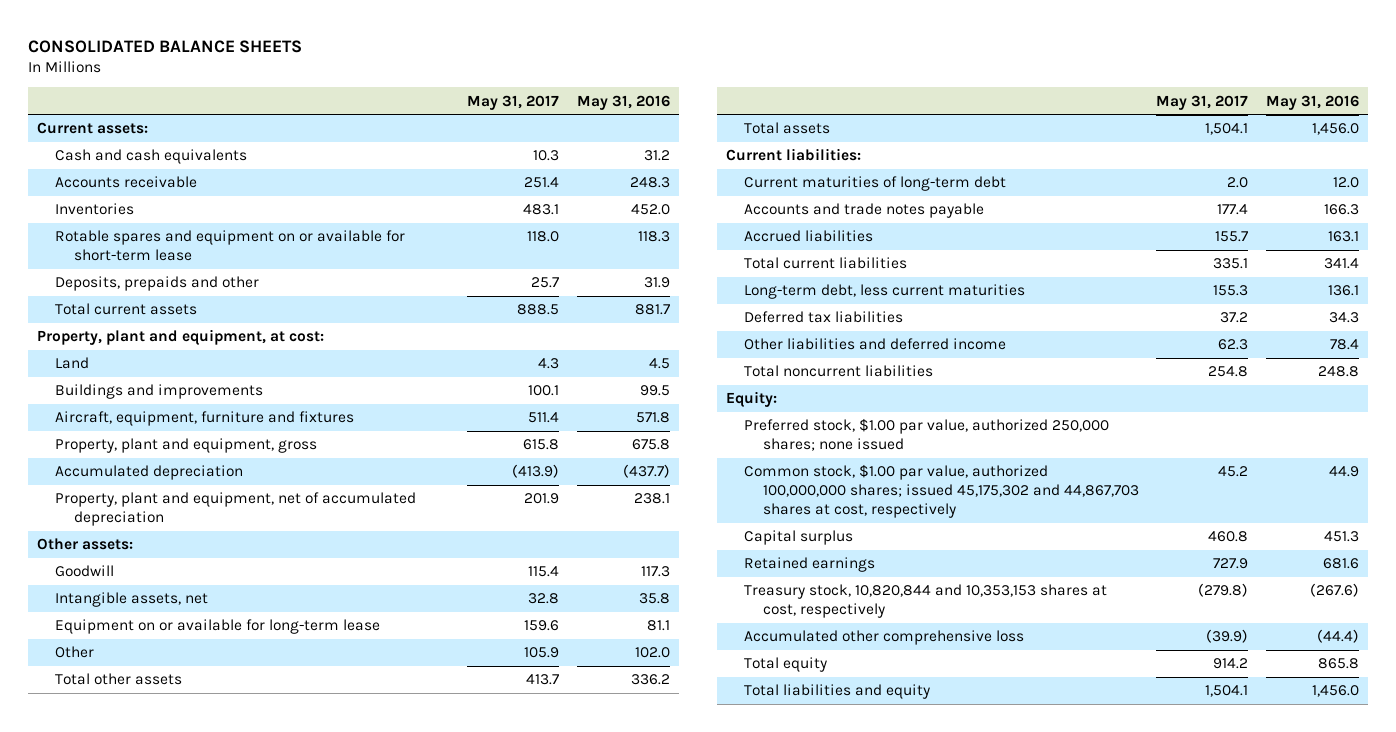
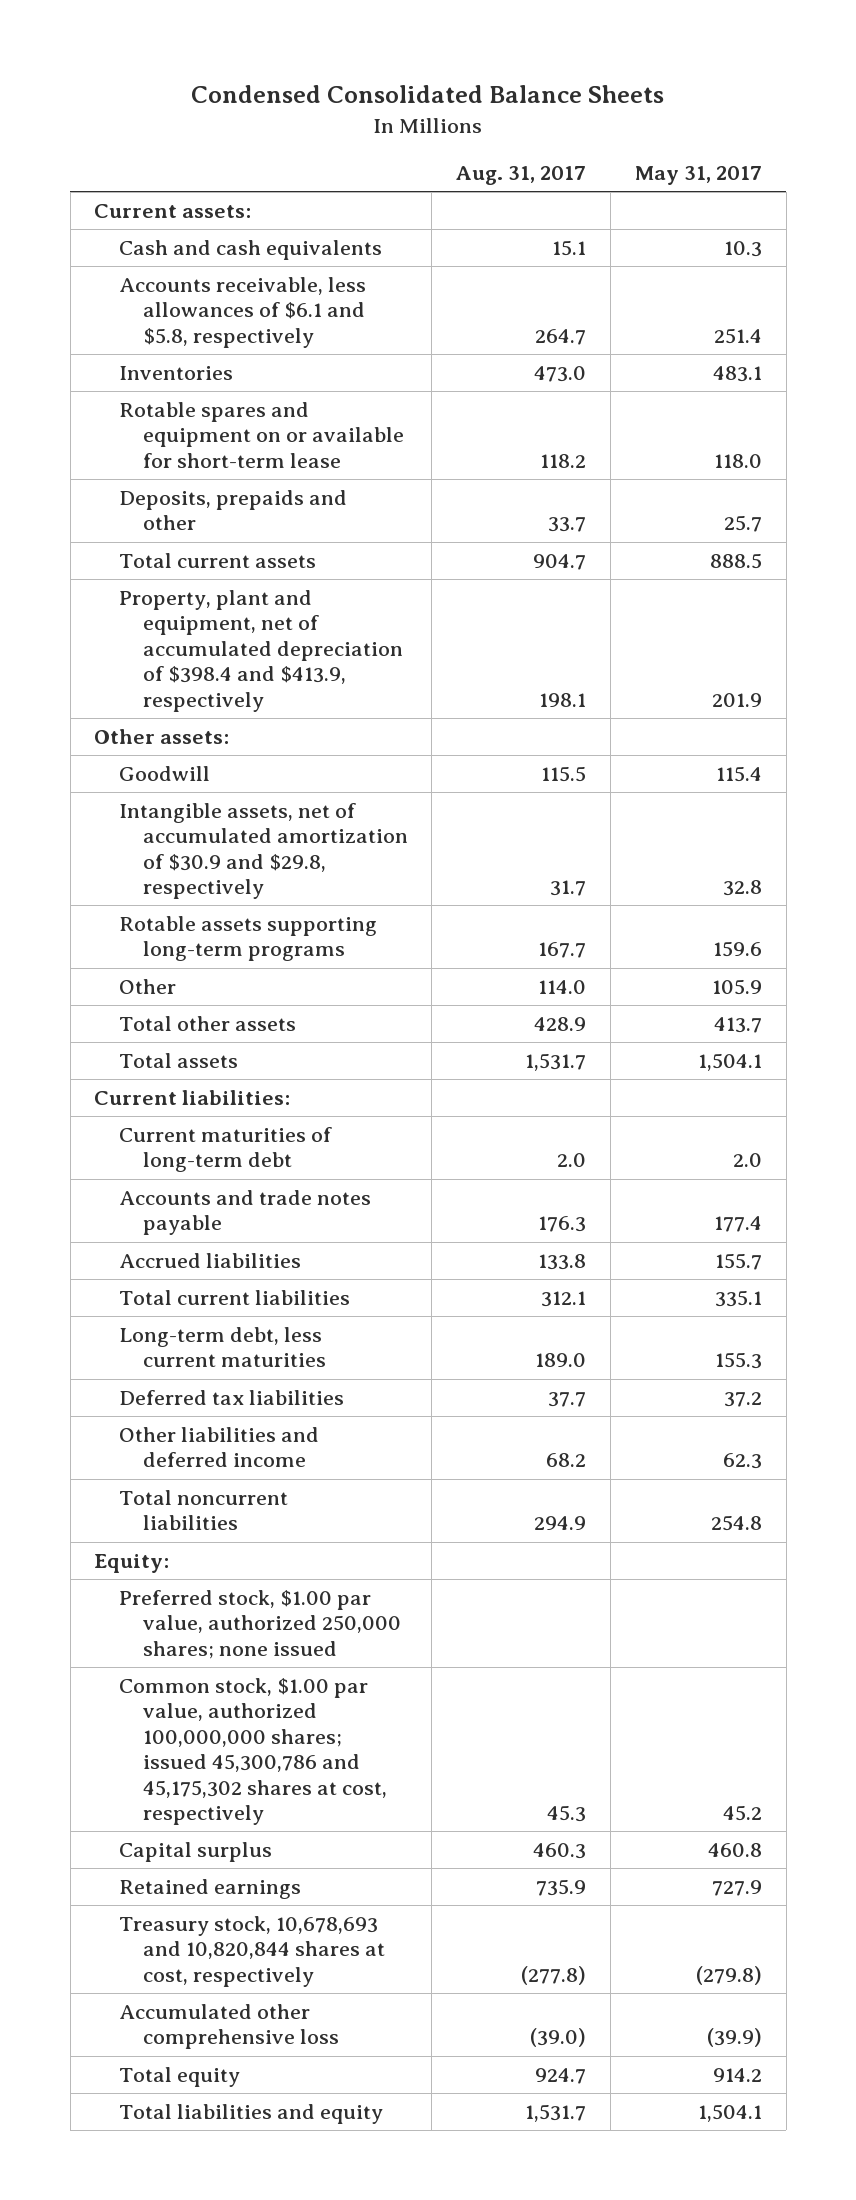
[27,39,302,53] CONSOLIDATED BALANCE SHEETS -> [191,85,665,104] Condensed Consolidated Balance Sheets
[576,94,670,110] May 31, 2016 -> none
none -> [456,166,587,186] Aug. 31, 2017
[55,176,198,189] Accounts receivable -> [118,277,366,348] Accounts receivable, less allowances of $6.1 and $5.8, respectively
[36,329,324,346] Property, plant and equipment, at cost: -> none
[55,357,90,370] Land -> none
[55,384,264,400] Buildings and improvements -> none
[55,411,355,427] Aircraft, equipment, furniture and fixtures -> none
[55,438,318,454] Property, plant and equipment, gross -> none
[55,465,244,481] Accumulated depreciation -> none
[55,492,417,527] Property, plant and equipment, net of accumulated depreciation -> [118,590,403,712] Property, plant and equipment, net of accumulated depreciation of $398.4 and $413.9, respectively
[55,592,209,608] Intangible assets, net -> [118,803,408,900] Intangible assets, net of accumulated amortization of $30.9 and $29.8, respectively
[55,619,381,635] Equipment on or available for long-term lease -> [118,916,377,962] Rotable assets supporting long-term programs
[744,464,1139,519] Common stock, $1.00 par value, authorized 100,000,000 shares; issued 45,175,302 and 44,867,703 shares at cost, respectively -> [118,1678,387,1825] Common stock, $1.00 par value, authorized 100,000,000 shares; issued 45,300,786 and 45,175,302 shares at cost, respectively
[744,584,1108,619] Treasury stock, 10,820,844 and 10,353,153 shares at cost, respectively -> [118,1916,385,1987] Treasury stock, 10,678,693 and 10,820,844 shares at cost, respectively

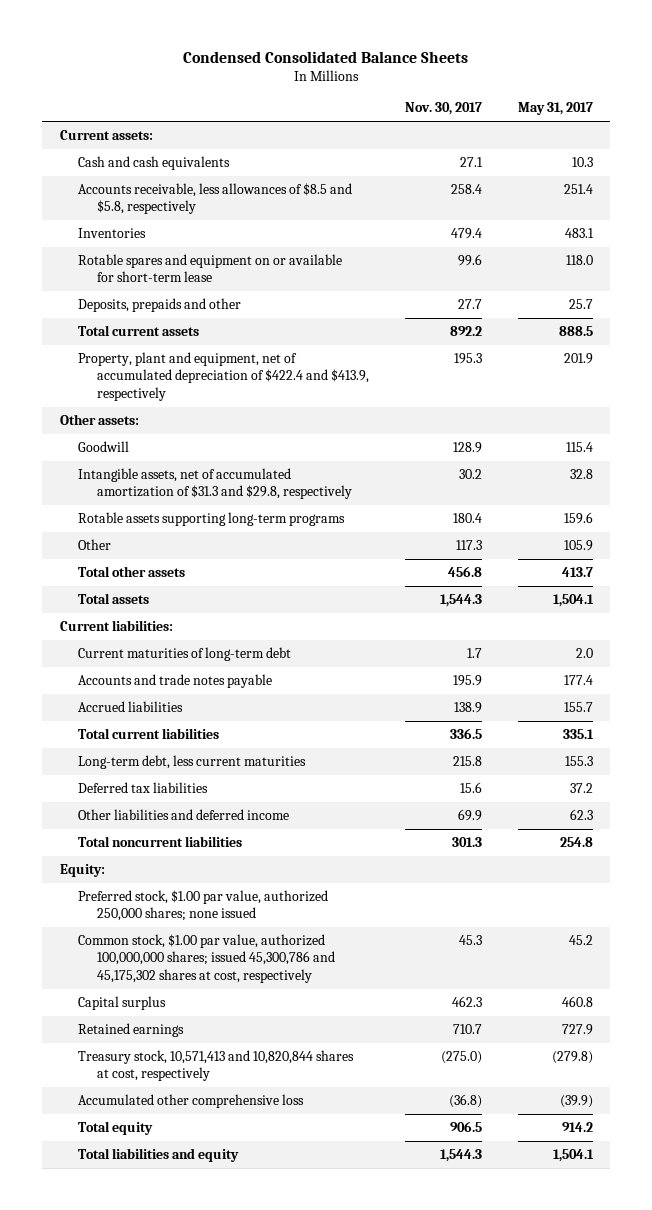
[456,166,587,186] Aug. 31, 2017 -> none
none -> [404,102,482,116] Nov. 30, 2017
[118,277,366,348] Accounts receivable, less allowances of $6.1 and $5.8, respectively -> [78,182,353,215] Accounts receivable, less allowances of $8.5 and $5.8, respectively
[118,590,403,712] Property, plant and equipment, net of accumulated depreciation of $398.4 and $413.9, respectively -> [78,351,370,401] Property, plant and equipment, net of accumulated depreciation of $422.4 and $413.9, respectively
[118,803,408,900] Intangible assets, net of accumulated amortization of $30.9 and $29.8, respectively -> [78,467,353,500] Intangible assets, net of accumulated amortization of $31.3 and $29.8, respectively
[118,1916,385,1987] Treasury stock, 10,678,693 and 10,820,844 shares at cost, respectively -> [78,1049,355,1082] Treasury stock, 10,571,413 and 10,820,844 shares at cost, respectively

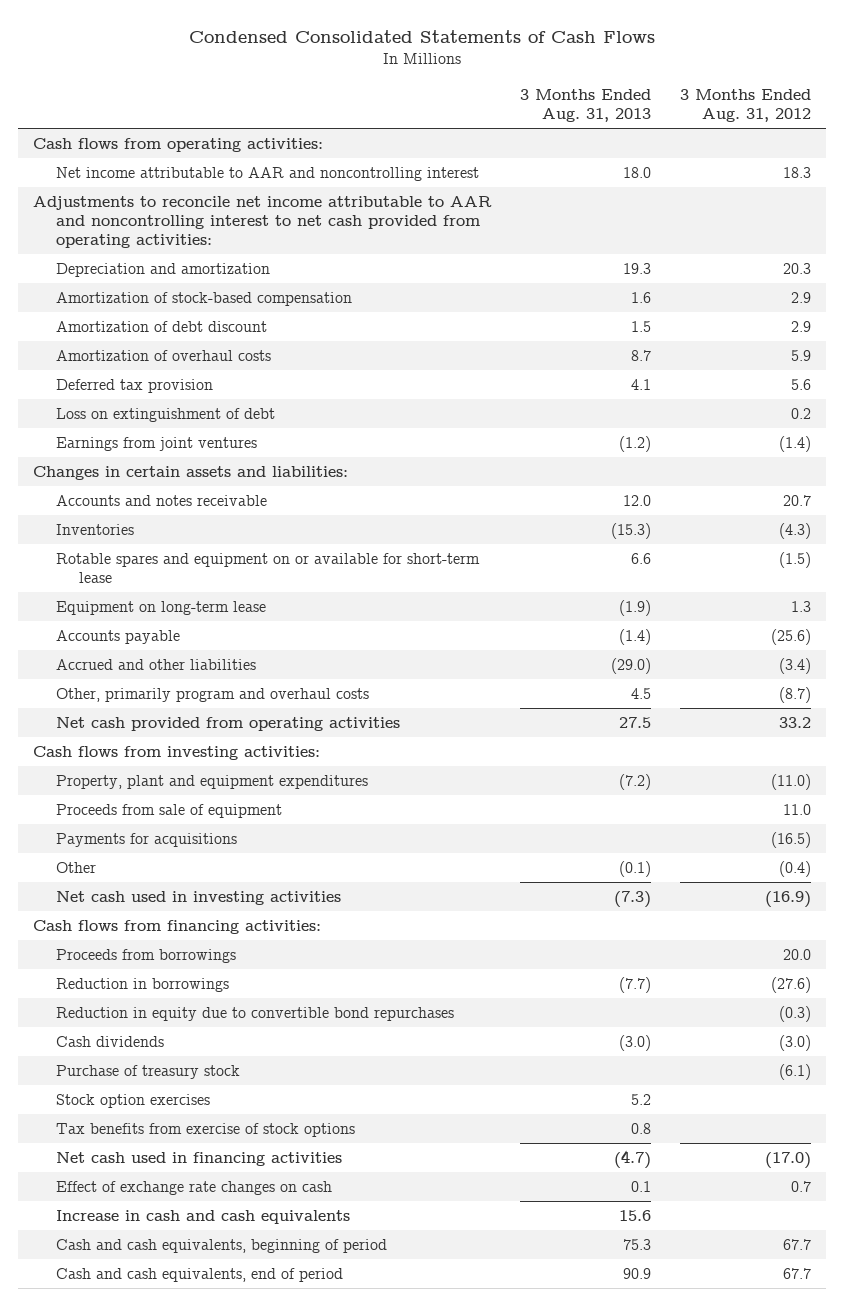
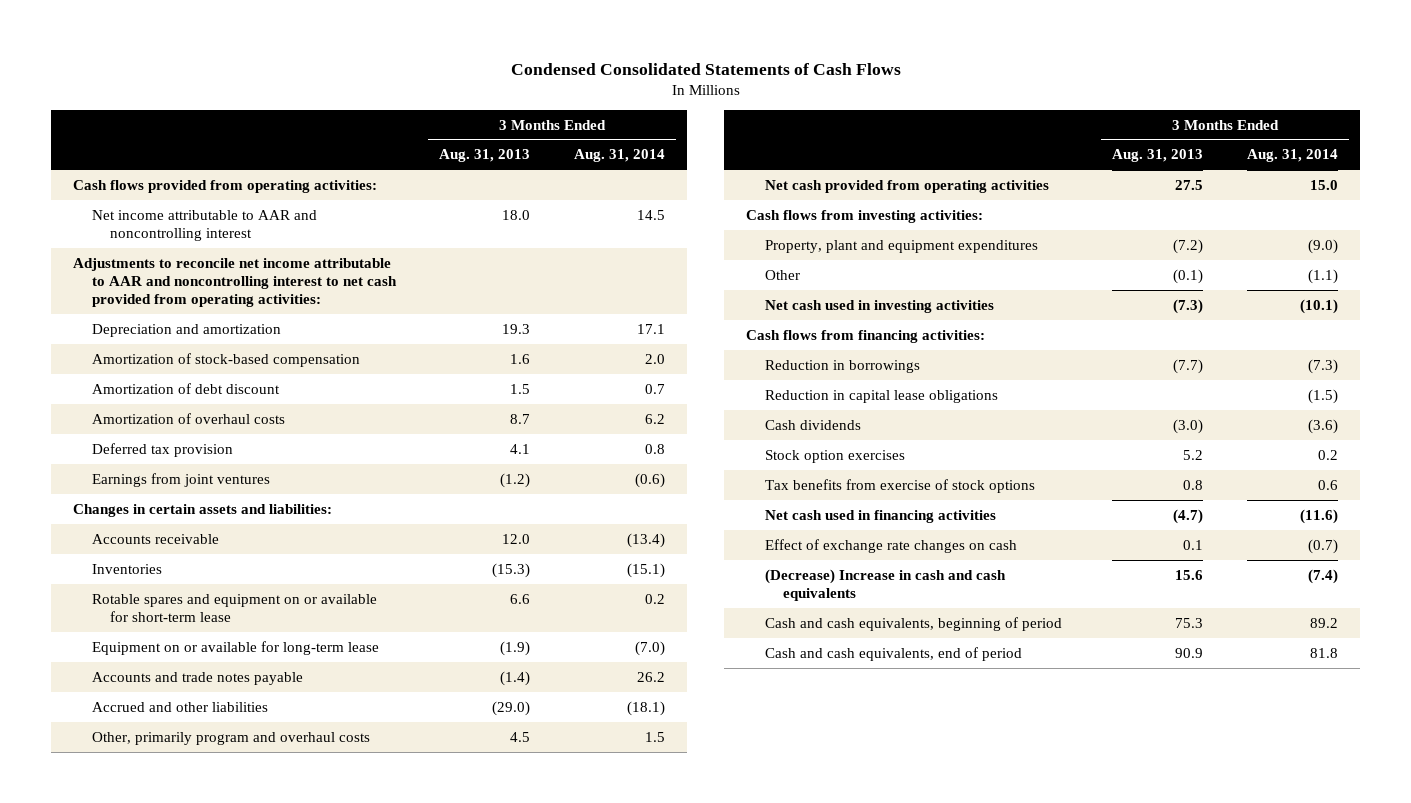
[680,89,812,123] 3 Months Ended Aug. 31, 2012 -> none
none -> [573,149,665,163] Aug. 31, 2014
[32,138,323,153] Cash flows from operating activities: -> [73,179,378,193] Cash flows provided from operating activities:
[55,408,275,423] Loss on extinguishment of debt -> none
[55,495,267,507] Accounts and notes receivable -> [91,533,219,544] Accounts receivable
[55,601,266,616] Equipment on long-term lease -> [91,640,379,655] Equipment on or available for long-term lease
[55,630,180,645] Accounts payable -> [91,671,303,685] Accounts and trade notes payable
[55,804,282,819] Proceeds from sale of equipment -> none
[55,833,237,848] Payments for acquisitions -> none
[55,949,236,964] Proceeds from borrowings -> none
[55,1007,454,1022] Reduction in equity due to convertible bond repurchases -> none
none -> [764,389,998,403] Reduction in capital lease obligations
[55,1065,240,1080] Purchase of treasury stock -> none
[55,1210,350,1225] Increase in cash and cash equivalents -> [764,568,1006,601] (Decrease) Increase in cash and cash equivalents

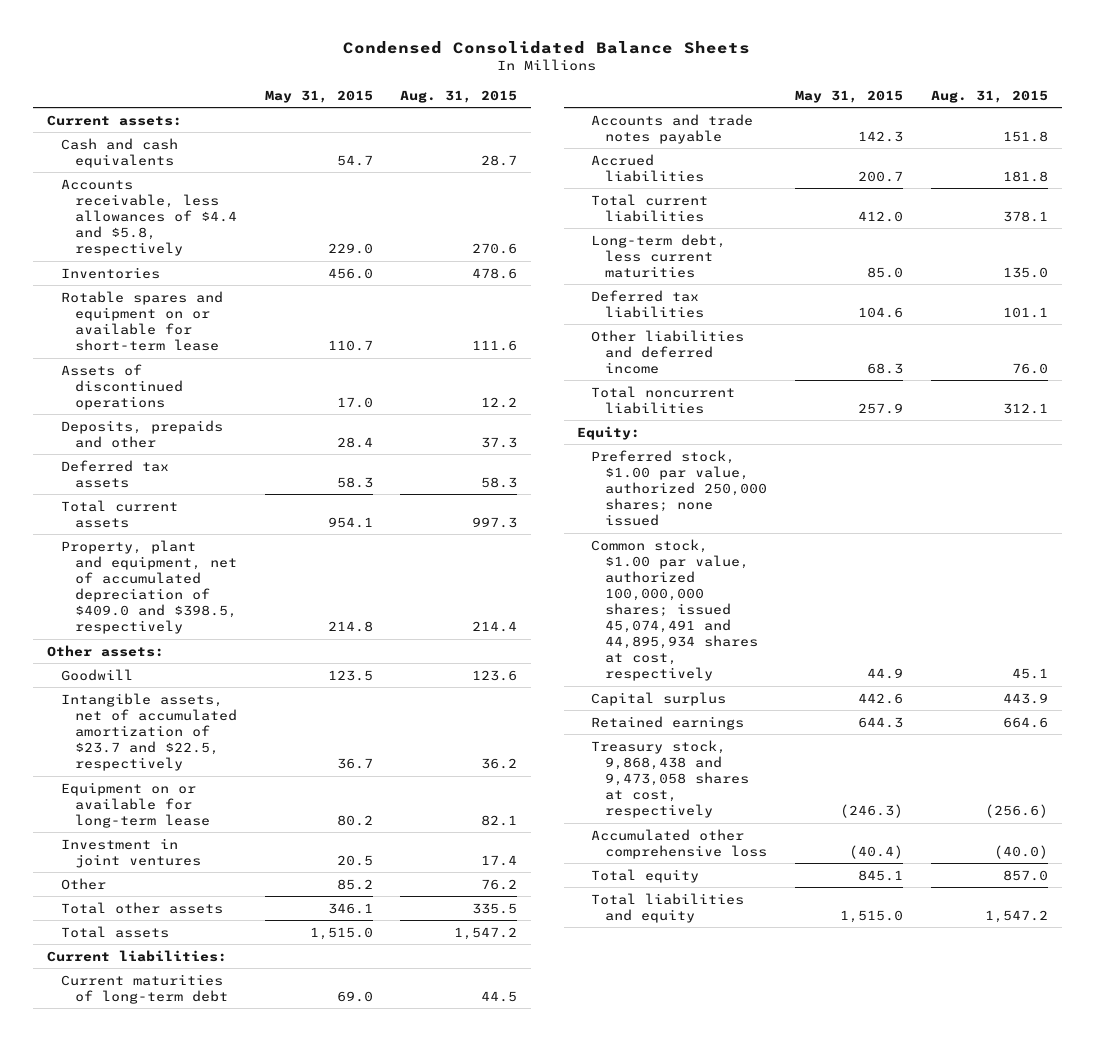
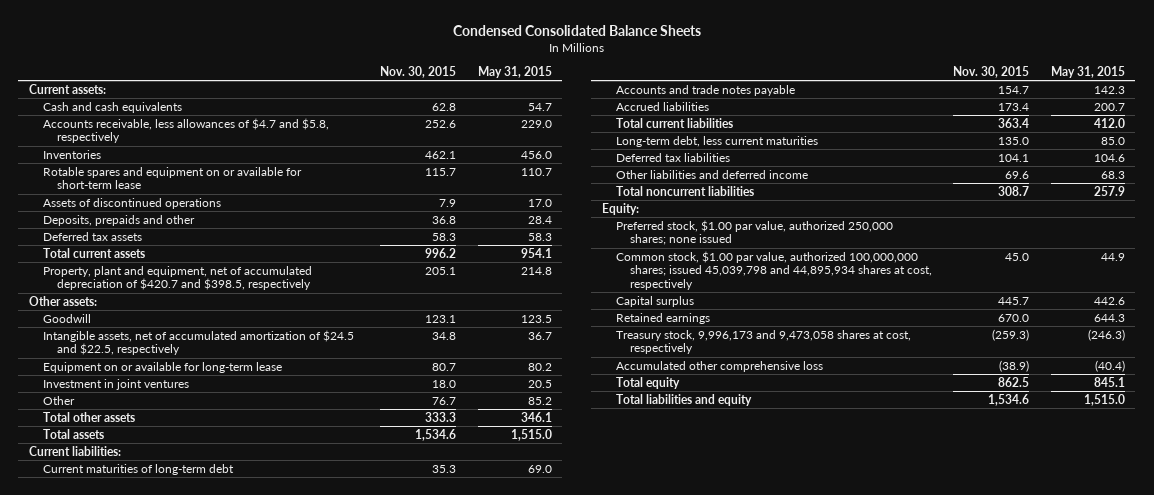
[400,89,518,103] Aug. 31, 2015 -> none
none -> [380,65,457,78] Nov. 30, 2015
[60,178,237,256] Accounts receivable, less allowances of $4.4 and $5.8, respectively -> [42,117,329,144] Accounts receivable, less allowances of $4.7 and $5.8, respectively
[60,539,237,635] Property, plant and equipment, net of accumulated depreciation of $409.0 and $398.5, respectively -> [42,265,312,291] Property, plant and equipment, net of accumulated depreciation of $420.7 and $398.5, respectively
[60,692,237,771] Intangible assets, net of accumulated amortization of $23.7 and $22.5, respectively -> [42,329,354,356] Intangible assets, net of accumulated amortization of $24.5 and $22.5, respectively
[591,538,759,682] Common stock, $1.00 par value, authorized 100,000,000 shares; issued 45,074,491 and 44,895,934 shares at cost, respectively -> [615,250,932,290] Common stock, $1.00 par value, authorized 100,000,000 shares; issued 45,039,798 and 44,895,934 shares at cost, respectively
[591,739,750,818] Treasury stock, 9,868,438 and 9,473,058 shares at cost, respectively -> [615,329,911,355] Treasury stock, 9,996,173 and 9,473,058 shares at cost, respectively

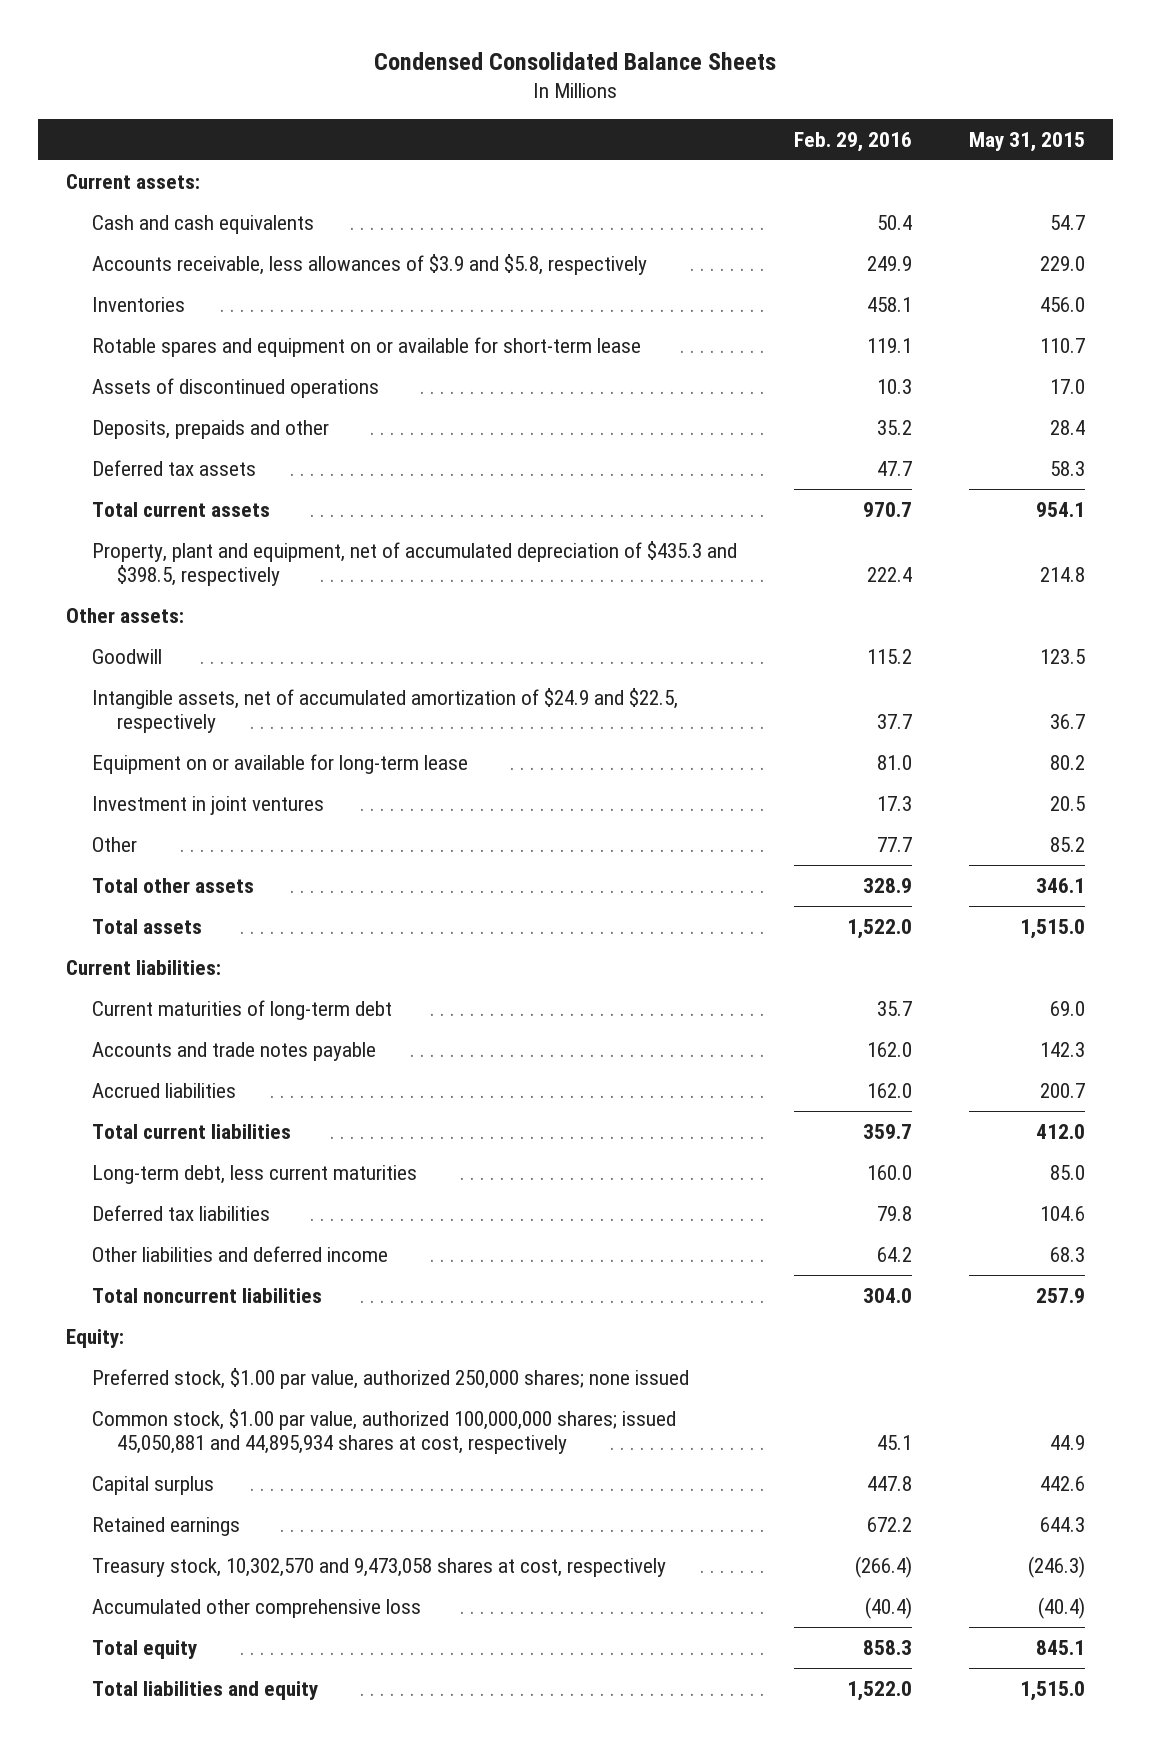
[380,65,457,78] Nov. 30, 2015 -> none
none -> [793,131,912,152] Feb. 29, 2016
[42,117,329,144] Accounts receivable, less allowances of $4.7 and $5.8, respectively -> [91,253,647,275] Accounts receivable, less allowances of $3.9 and $5.8, respectively
[42,265,312,291] Property, plant and equipment, net of accumulated depreciation of $420.7 and $398.5, respectively -> [91,540,737,587] Property, plant and equipment, net of accumulated depreciation of $435.3 and $398.5, respectively
[42,329,354,356] Intangible assets, net of accumulated amortization of $24.5 and $22.5, respectively -> [91,687,678,734] Intangible assets, net of accumulated amortization of $24.9 and $22.5, respectively
[615,250,932,290] Common stock, $1.00 par value, authorized 100,000,000 shares; issued 45,039,798 and 44,895,934 shares at cost, respectively -> [91,1408,676,1455] Common stock, $1.00 par value, authorized 100,000,000 shares; issued 45,050,881 and 44,895,934 shares at cost, respectively
[615,329,911,355] Treasury stock, 9,996,173 and 9,473,058 shares at cost, respectively -> [91,1557,666,1577] Treasury stock, 10,302,570 and 9,473,058 shares at cost, respectively

